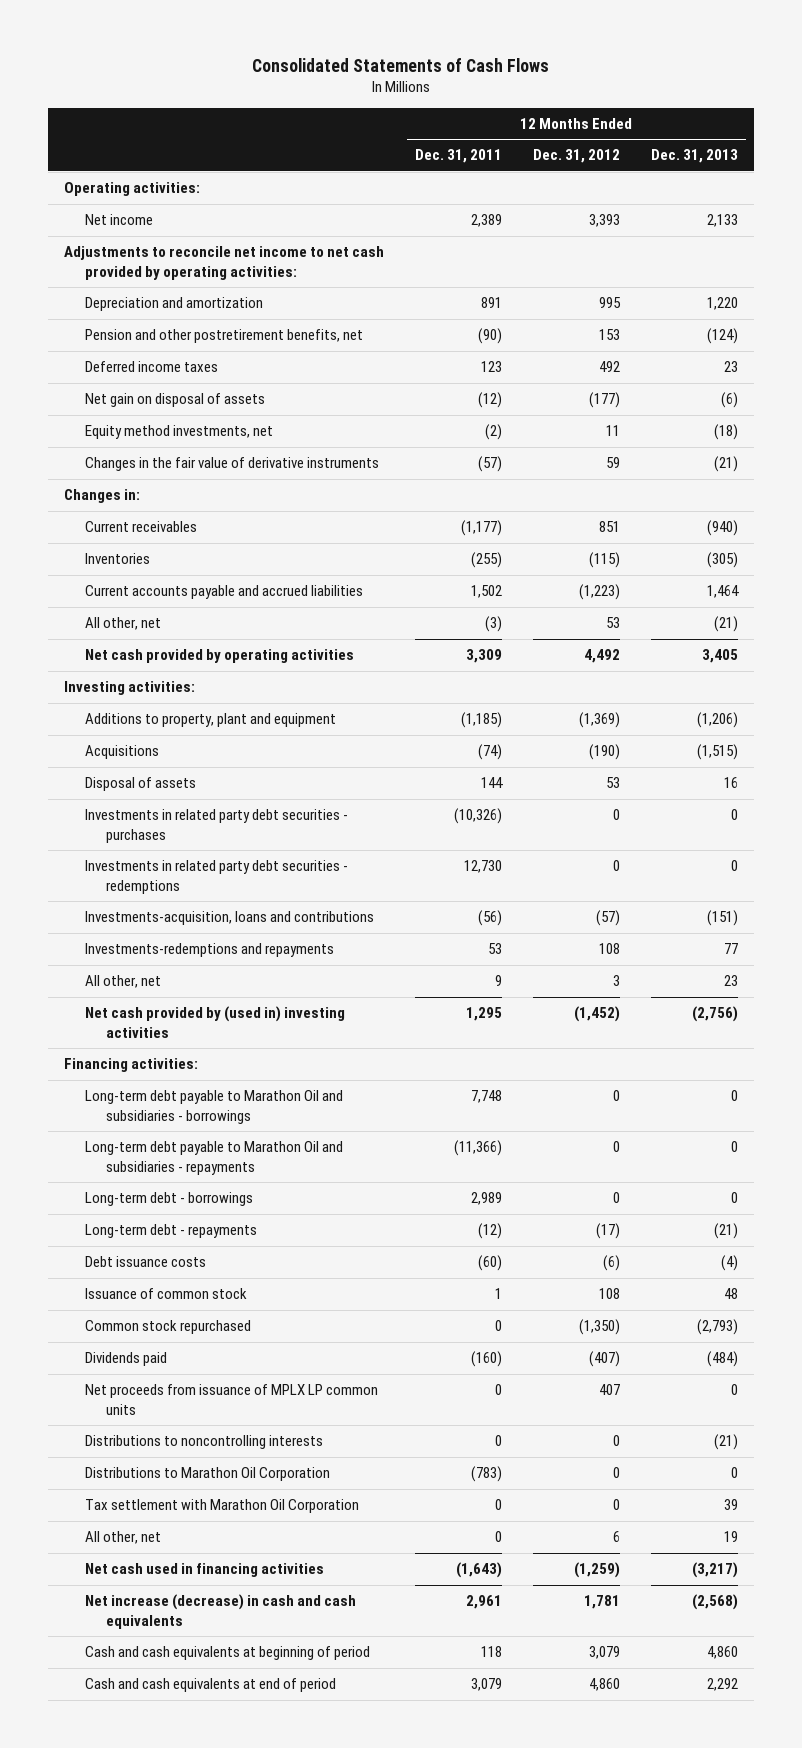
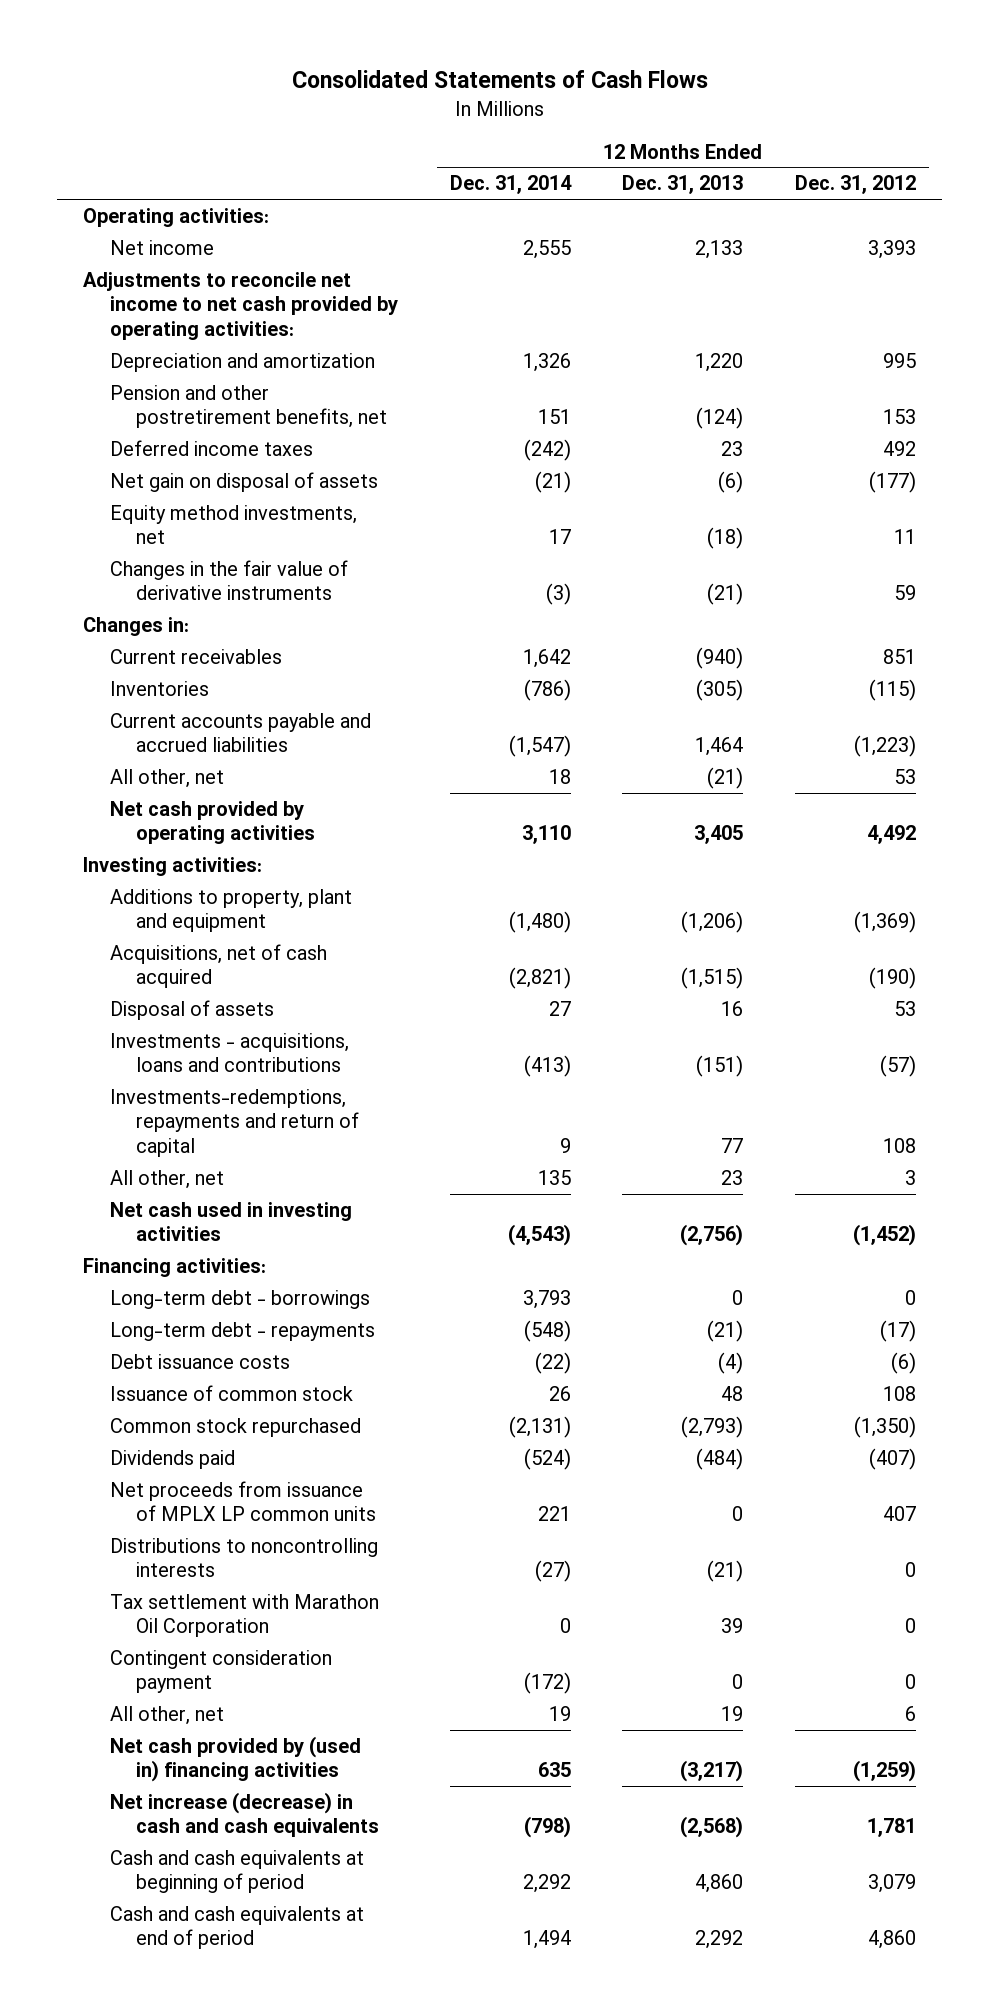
[414,149,502,164] Dec. 31, 2011 -> none
none -> [449,175,572,195] Dec. 31, 2014
[84,745,159,760] Acquisitions -> [109,943,327,989] Acquisitions, net of cash acquired
[84,809,348,843] Investments in related party debt securities - purchases -> none
[84,860,348,894] Investments in related party debt securities - redemptions -> none
[84,911,374,926] Investments-acquisition, loans and contributions -> [109,1032,349,1073] Investments - acquisitions, loans and contributions
[84,943,334,958] Investments-redemptions and repayments -> [109,1088,360,1158] Investments-redemptions, repayments and return of capital
[84,1006,345,1038] Net cash provided by (used in) investing activities -> [109,1201,352,1242] Net cash used in investing activities
[84,1090,343,1124] Long-term debt payable to Marathon Oil and subsidiaries - borrowings -> none
[84,1141,343,1175] Long-term debt payable to Marathon Oil and subsidiaries - repayments -> none
[84,1467,330,1482] Distributions to Marathon Oil Corporation -> none
none -> [109,1649,332,1694] Contingent consideration payment
[84,1563,324,1578] Net cash used in financing activities -> [109,1735,361,1783] Net cash provided by (used in) financing activities

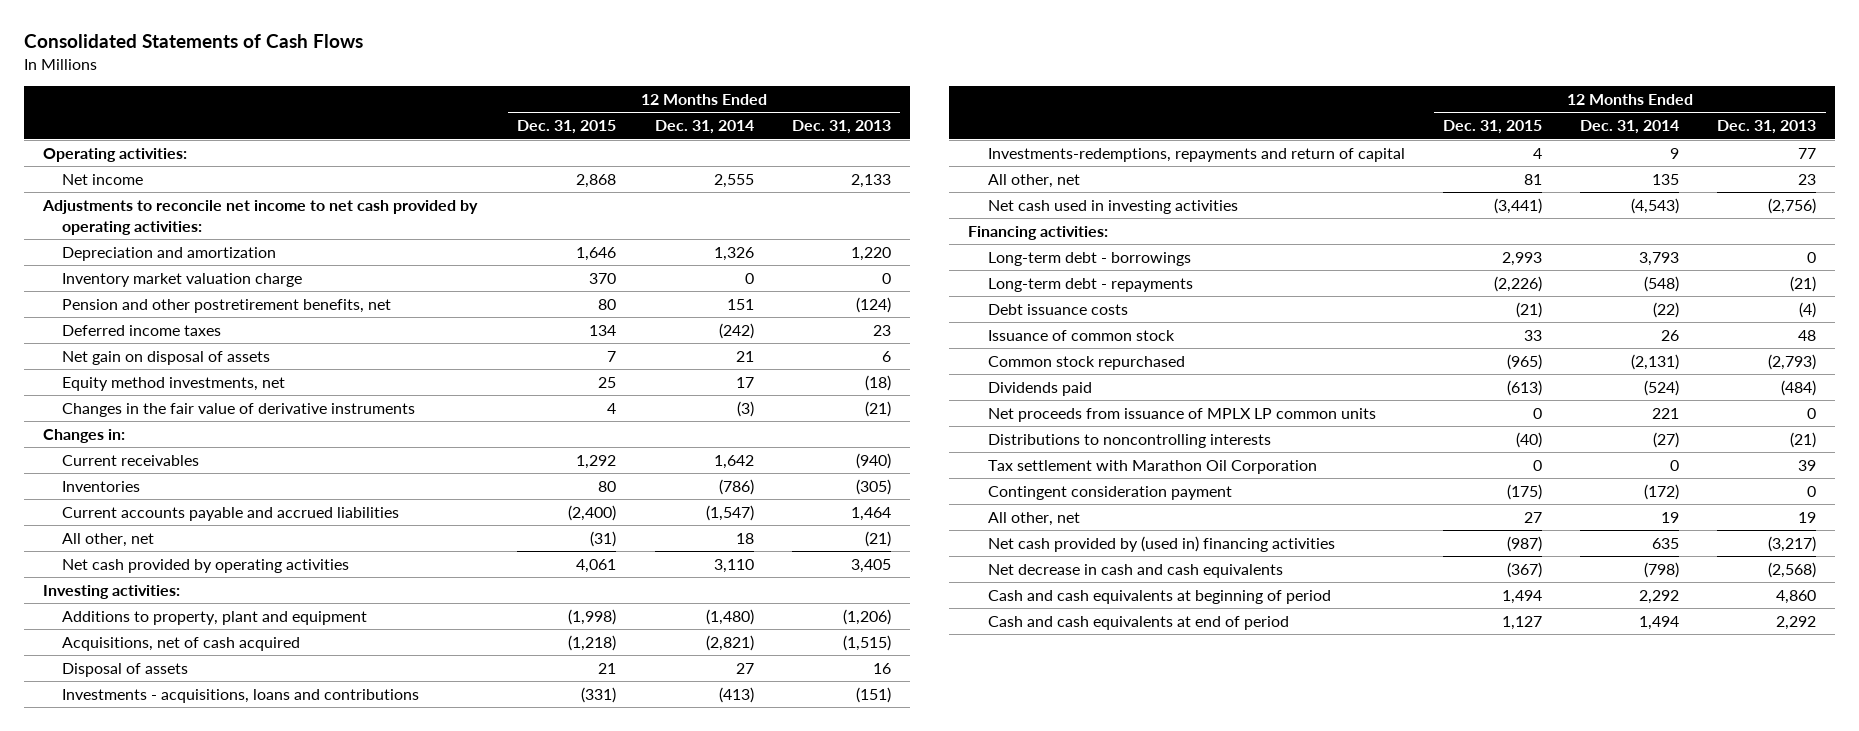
[795,175,917,195] Dec. 31, 2012 -> none
none -> [517,120,617,135] Dec. 31, 2015
none -> [62,272,303,287] Inventory market valuation charge
[534,470,571,493] (21) -> [735,350,754,362] 21
[718,470,744,493] (6) -> [881,350,891,362] 6
[109,1791,380,1838] Net increase (decrease) in cash and cash equivalents -> [988,563,1284,578] Net decrease in cash and cash equivalents

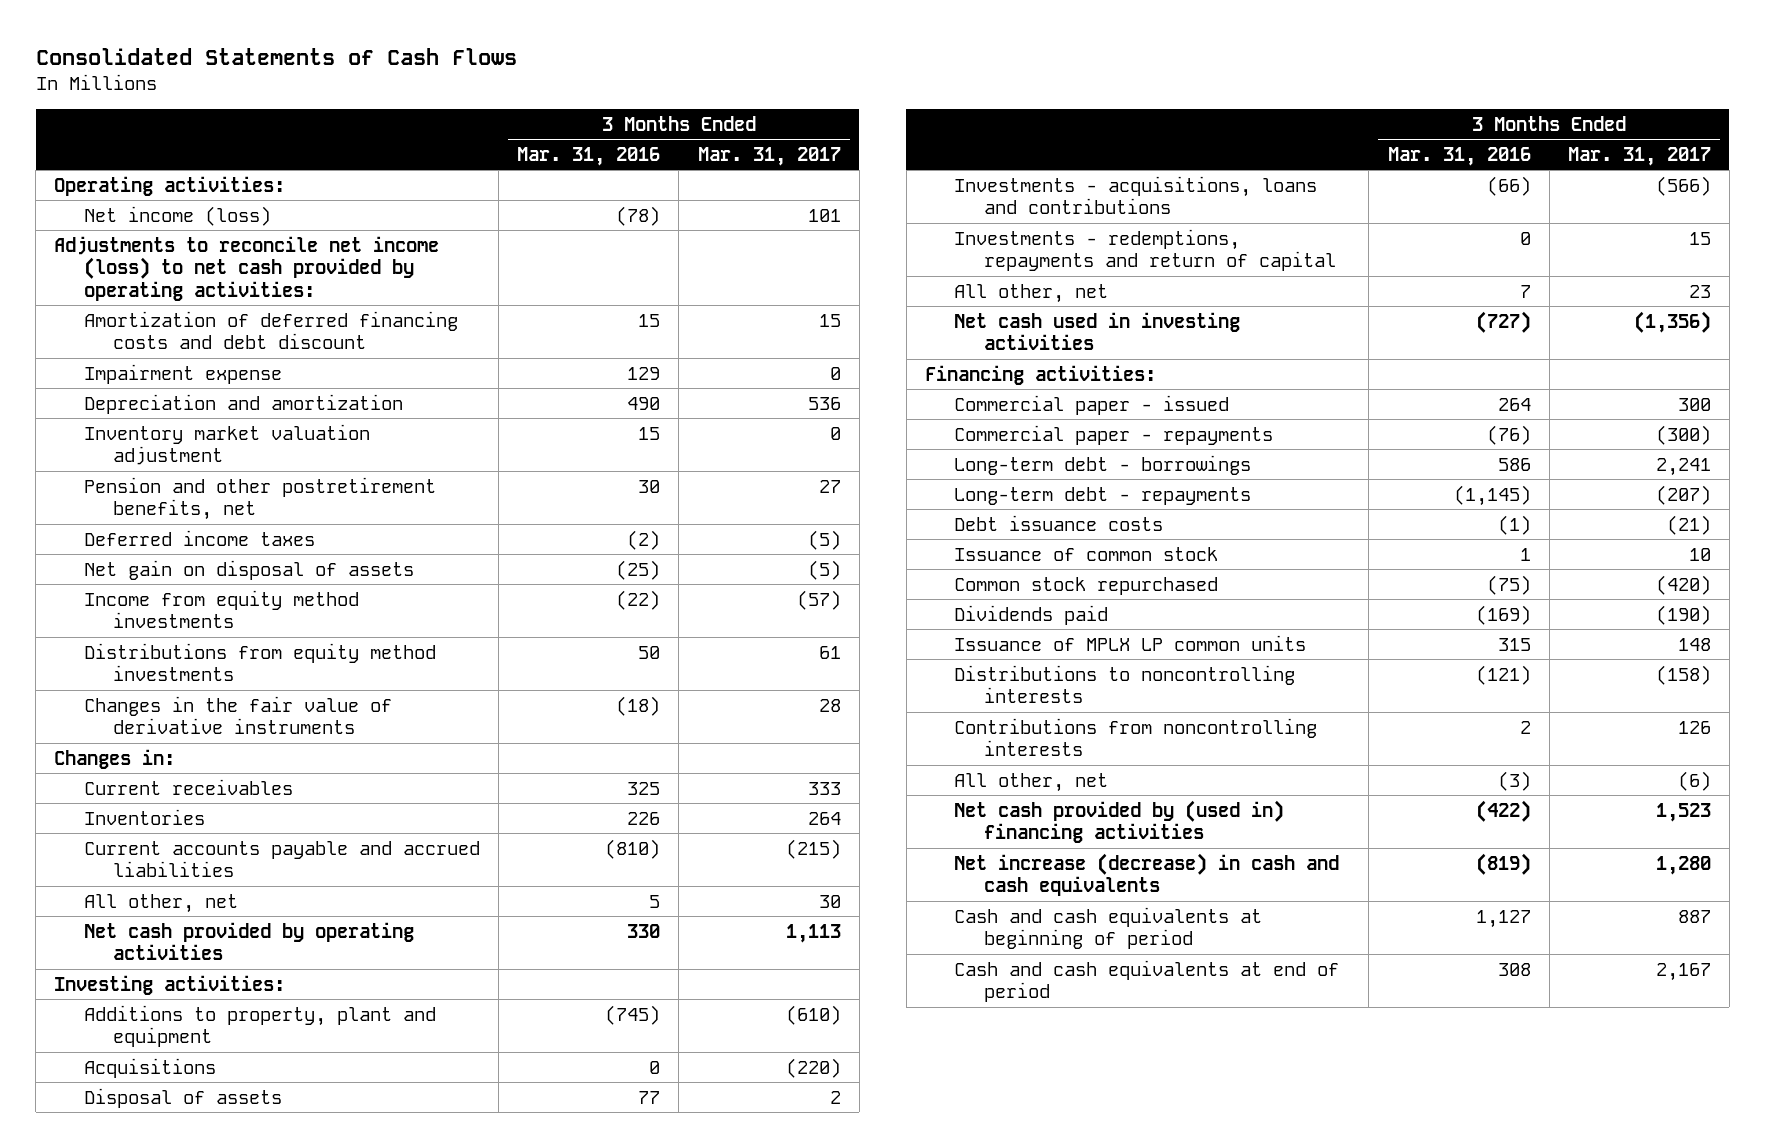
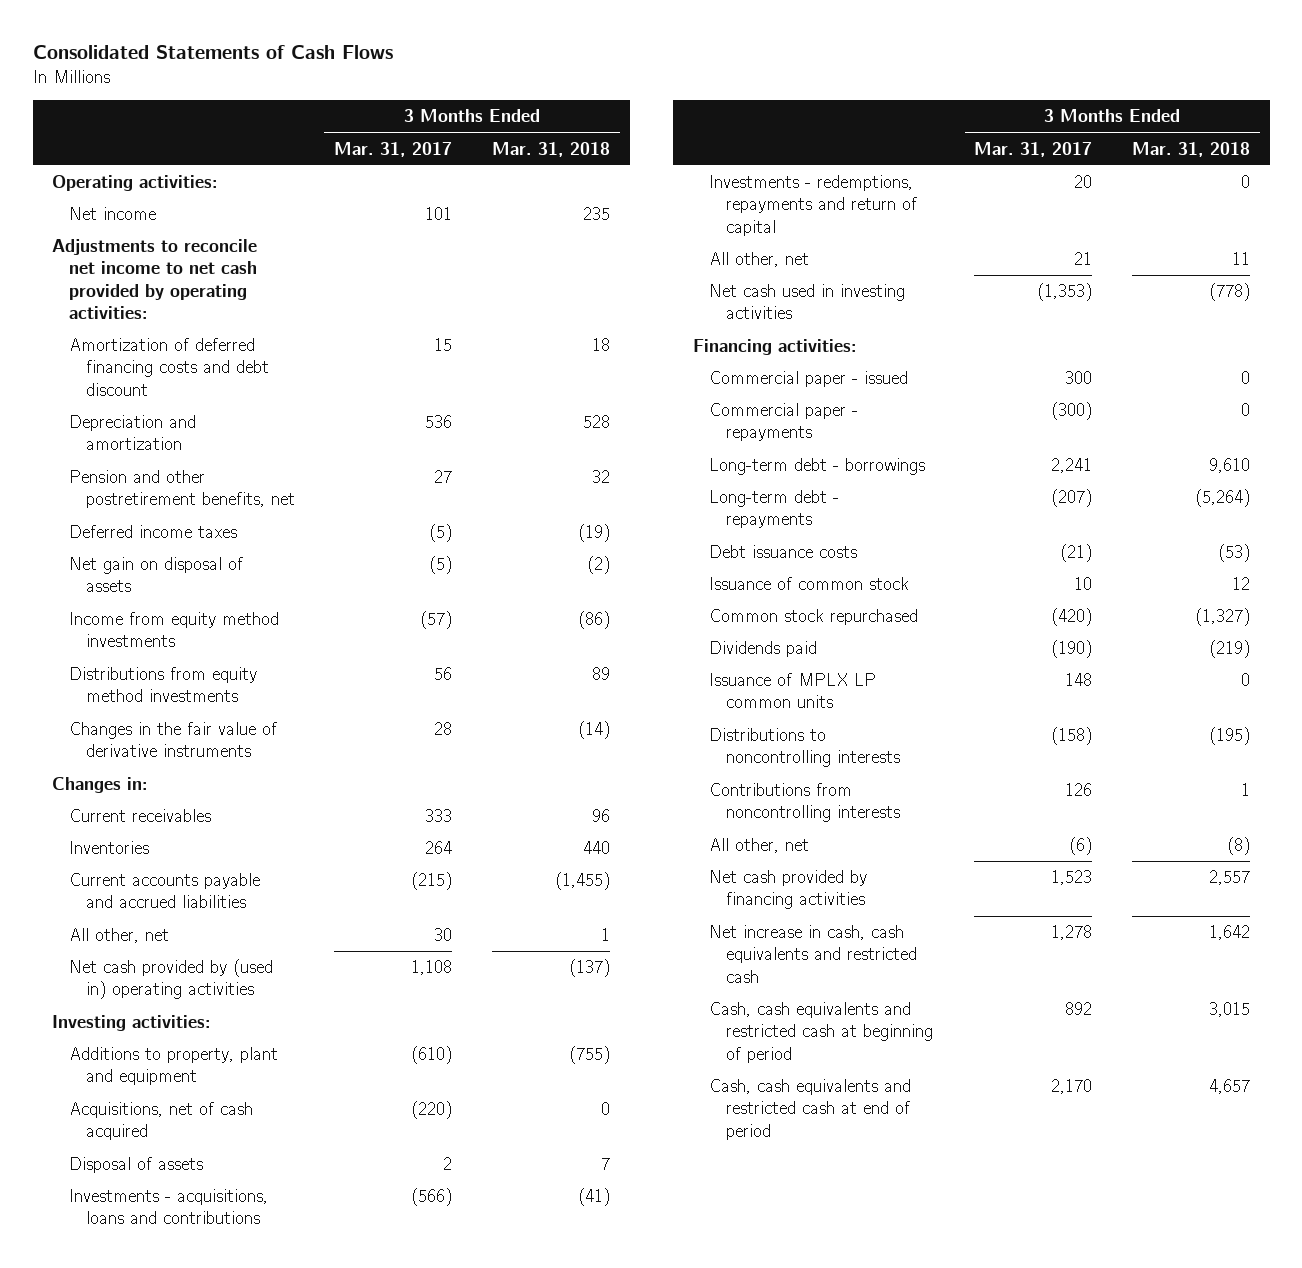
[517,146,661,166] Mar. 31, 2016 -> none
none -> [491,141,610,157] Mar. 31, 2018
[83,205,271,226] Net income (loss) -> [69,207,157,221] Net income
[54,235,440,301] Adjustments to reconcile net income (loss) to net cash provided by operating activities: -> [52,239,258,319] Adjustments to reconcile net income to net cash provided by operating activities:
[83,363,282,384] Impairment expense -> none
[83,423,370,466] Inventory market valuation adjustment -> none
[818,645,841,659] 61 -> [434,667,453,681] 56
[83,921,414,961] Net cash provided by operating activities -> [69,959,274,1000] Net cash provided by (used in) operating activities
[785,923,841,943] 1,113 -> [411,960,453,976] 1,108
[83,1057,216,1078] Acquisitions -> [69,1102,254,1141] Acquisitions, net of cash acquired
[1688,231,1711,245] 15 -> [1074,175,1093,189] 20
[1688,284,1711,298] 23 -> [1074,252,1093,266] 21
[1633,310,1711,333] (1,356) -> [1037,283,1093,302] (1,353)
[954,799,1285,844] Net cash provided by (used in) financing activities -> [709,870,868,910] Net cash provided by financing activities
[954,852,1340,897] Net increase (decrease) in cash and cash equivalents -> [709,925,917,983] Net increase in cash, cash equivalents and restricted cash
[1655,855,1711,875] 1,280 -> [1051,925,1093,941] 1,278
[954,906,1263,950] Cash and cash equivalents at beginning of period -> [709,1002,933,1063] Cash, cash equivalents and restricted cash at beginning of period
[1677,909,1711,923] 887 -> [1065,1002,1093,1016] 892
[954,959,1340,1003] Cash and cash equivalents at end of period -> [709,1079,912,1140] Cash, cash equivalents and restricted cash at end of period
[1655,962,1711,981] 2,167 -> [1051,1079,1093,1095] 2,170

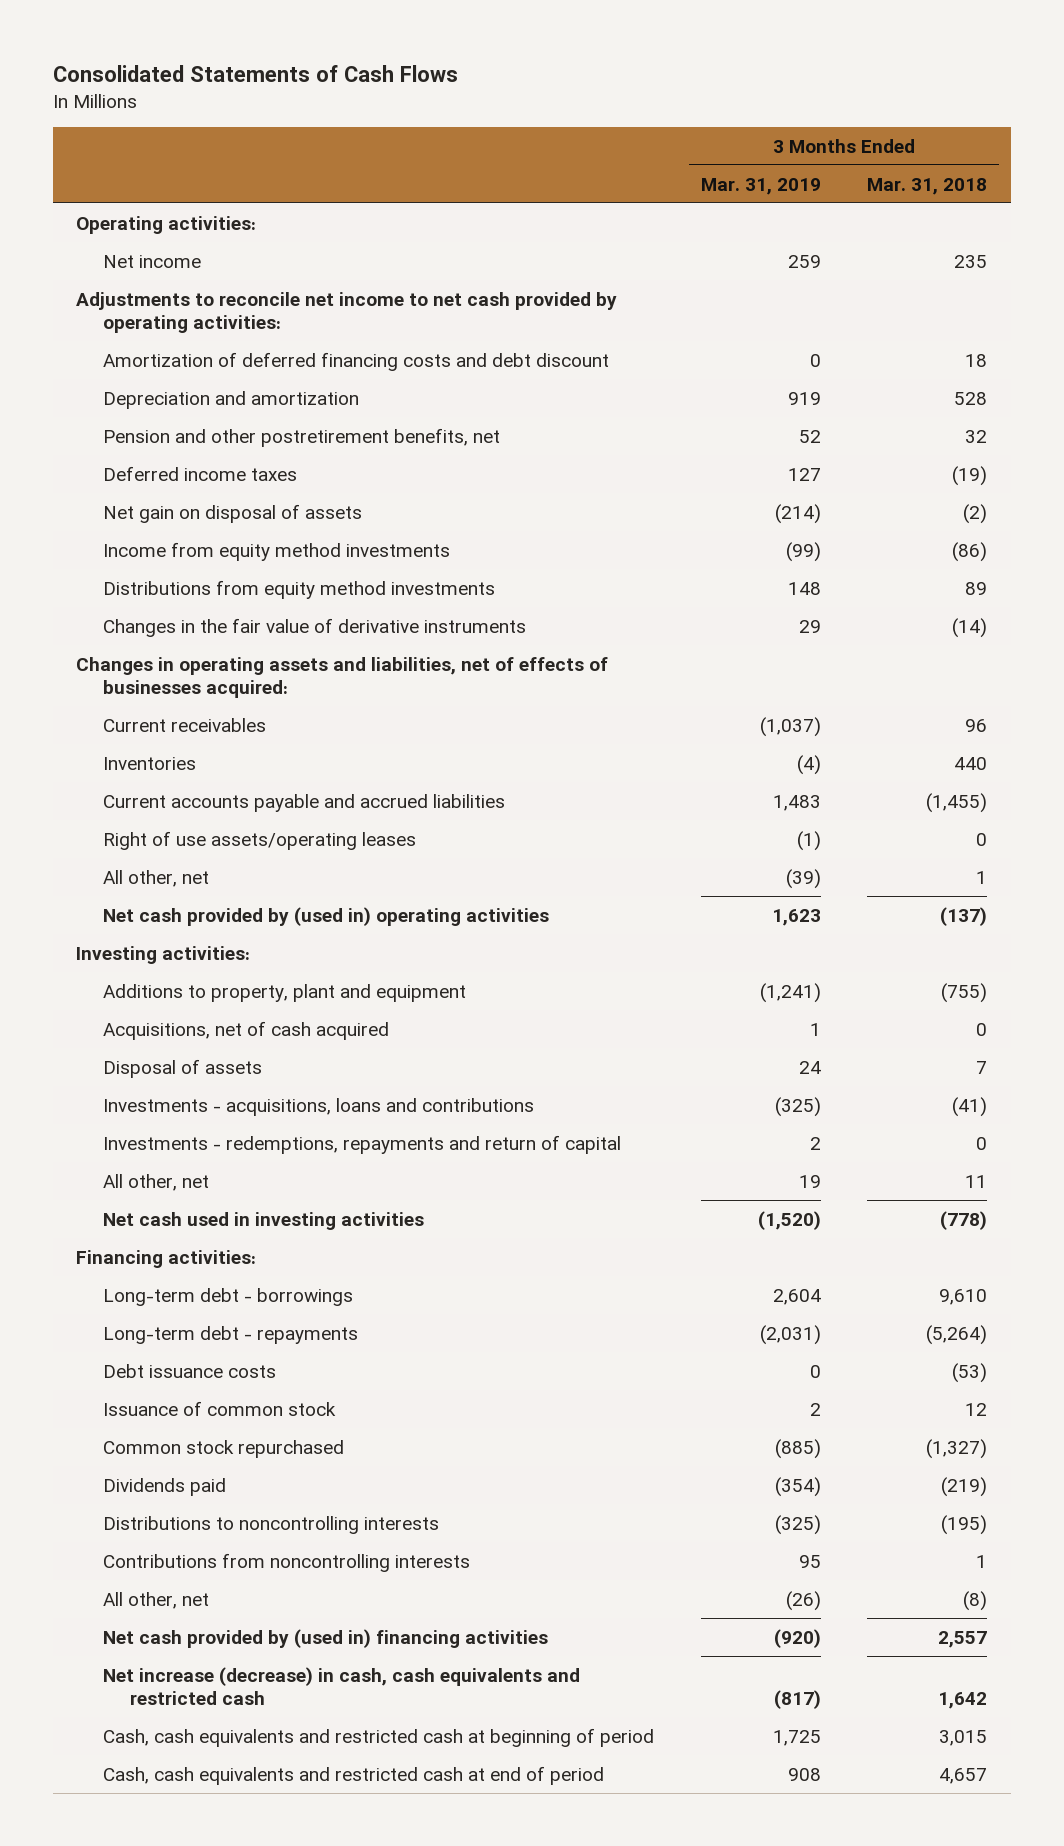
[334,141,453,157] Mar. 31, 2017 -> none
none -> [700,177,821,195] Mar. 31, 2019
[52,777,149,794] Changes in: -> [76,656,609,699] Changes in operating assets and liabilities, net of effects of businesses acquired:
none -> [103,830,417,850] Right of use assets/operating leases
[709,371,909,388] Commercial paper - issued -> none
[709,403,859,442] Commercial paper - repayments -> none
[709,673,877,709] Issuance of MPLX LP common units -> none
[709,870,868,910] Net cash provided by financing activities -> [103,1628,549,1648] Net cash provided by (used in) financing activities
[709,925,917,983] Net increase in cash, cash equivalents and restricted cash -> [103,1666,581,1706] Net increase (decrease) in cash, cash equivalents and restricted cash

